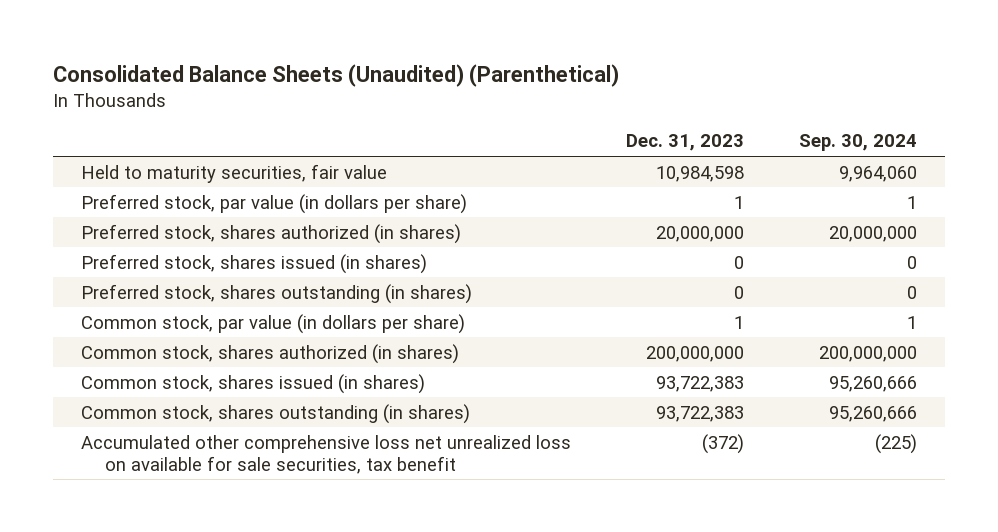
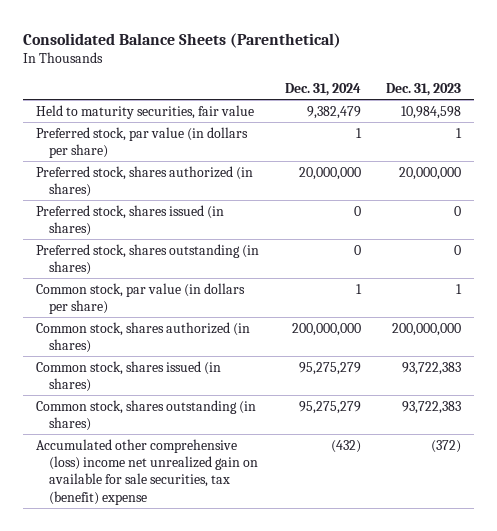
[52,63,619,87] Consolidated Balance Sheets (Unaudited) (Parenthetical) -> [23,32,342,48] Consolidated Balance Sheets (Parenthetical)
[799,134,918,152] Sep. 30, 2024 -> none
none -> [284,82,361,96] Dec. 31, 2024
[80,434,571,474] Accumulated other comprehensive loss net unrealized loss on available for sale securities, tax benefit -> [36,438,259,505] Accumulated other comprehensive (loss) income net unrealized gain on available for sale securities, tax (benefit) expense

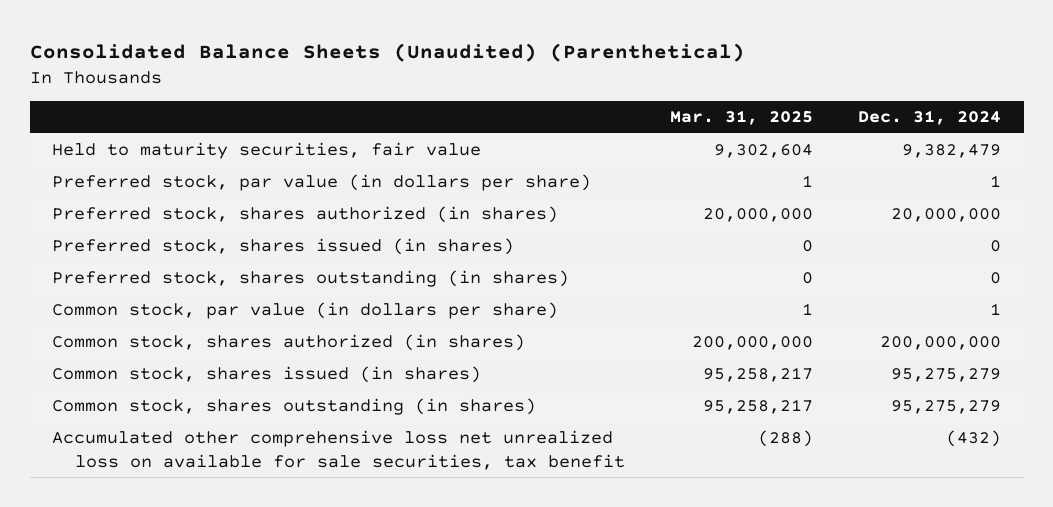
[23,32,342,48] Consolidated Balance Sheets (Parenthetical) -> [29,42,745,62] Consolidated Balance Sheets (Unaudited) (Parenthetical)
[385,82,461,96] Dec. 31, 2023 -> none
none -> [669,110,813,126] Mar. 31, 2025
[36,438,259,505] Accumulated other comprehensive (loss) income net unrealized gain on available for sale securities, tax (benefit) expense -> [52,430,625,470] Accumulated other comprehensive loss net unrealized loss on available for sale securities, tax benefit

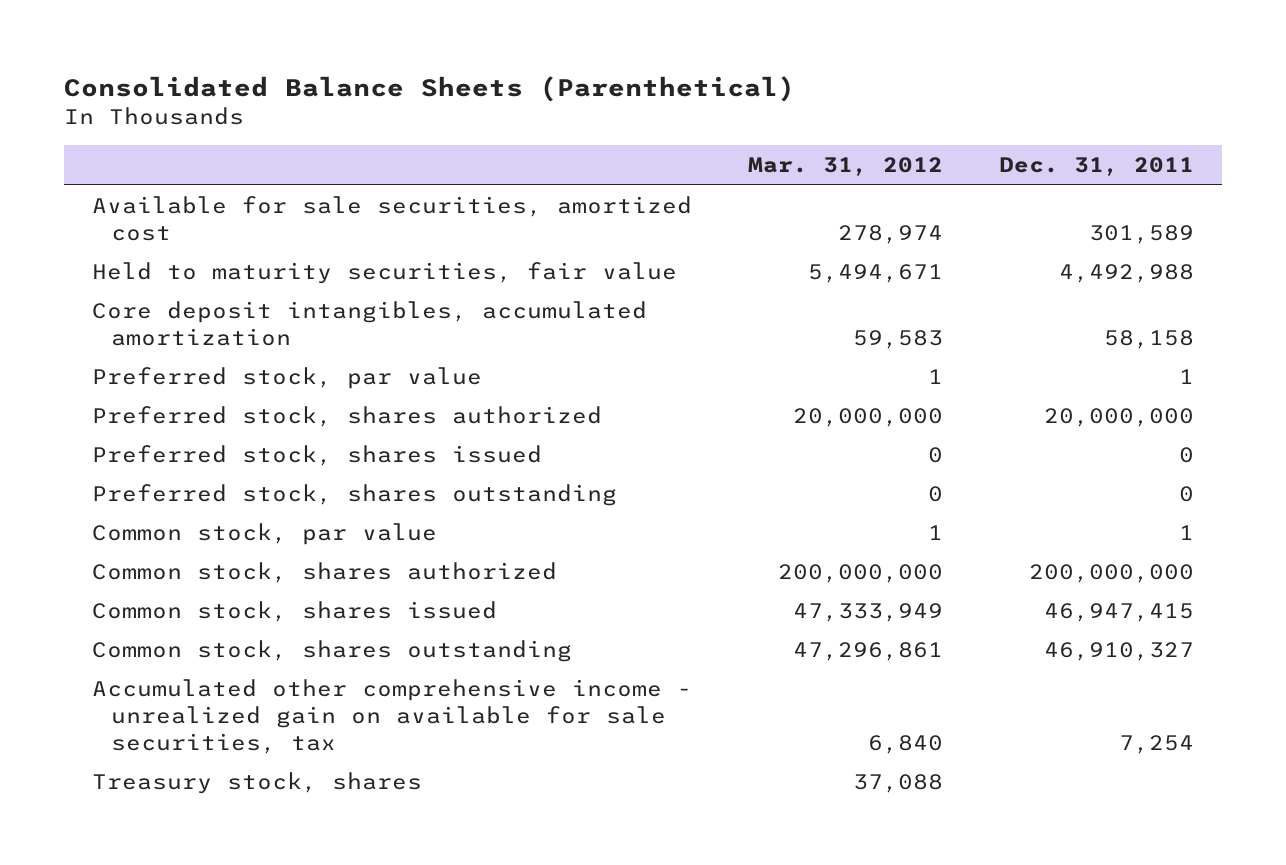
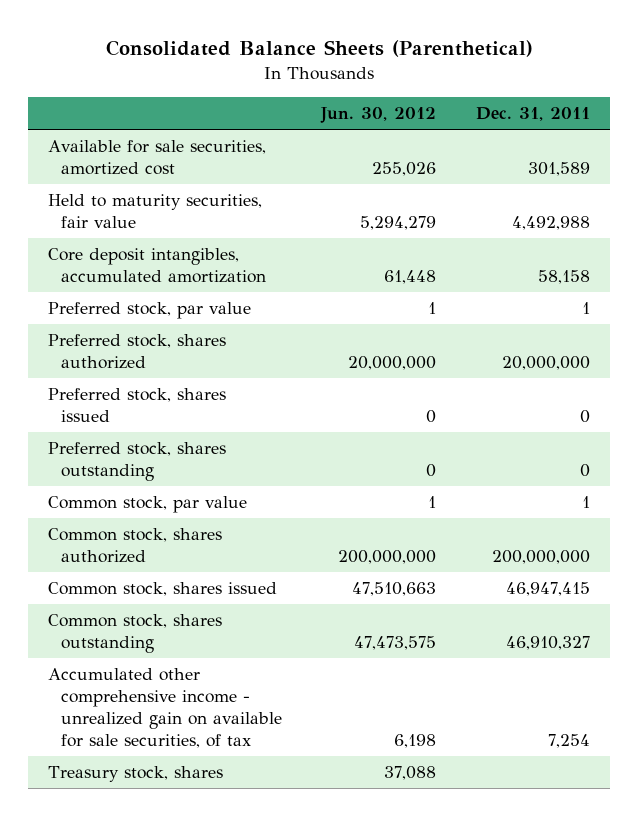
[748,157,944,177] Mar. 31, 2012 -> none
none -> [320,107,437,124] Jun. 30, 2012
[91,679,692,754] Accumulated other comprehensive income - unrealized gain on available for sale securities, tax -> [47,668,282,748] Accumulated other comprehensive income - unrealized gain on available for sale securities, of tax

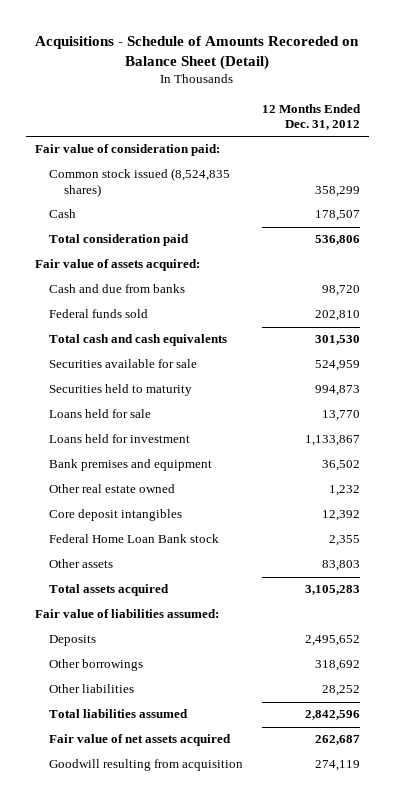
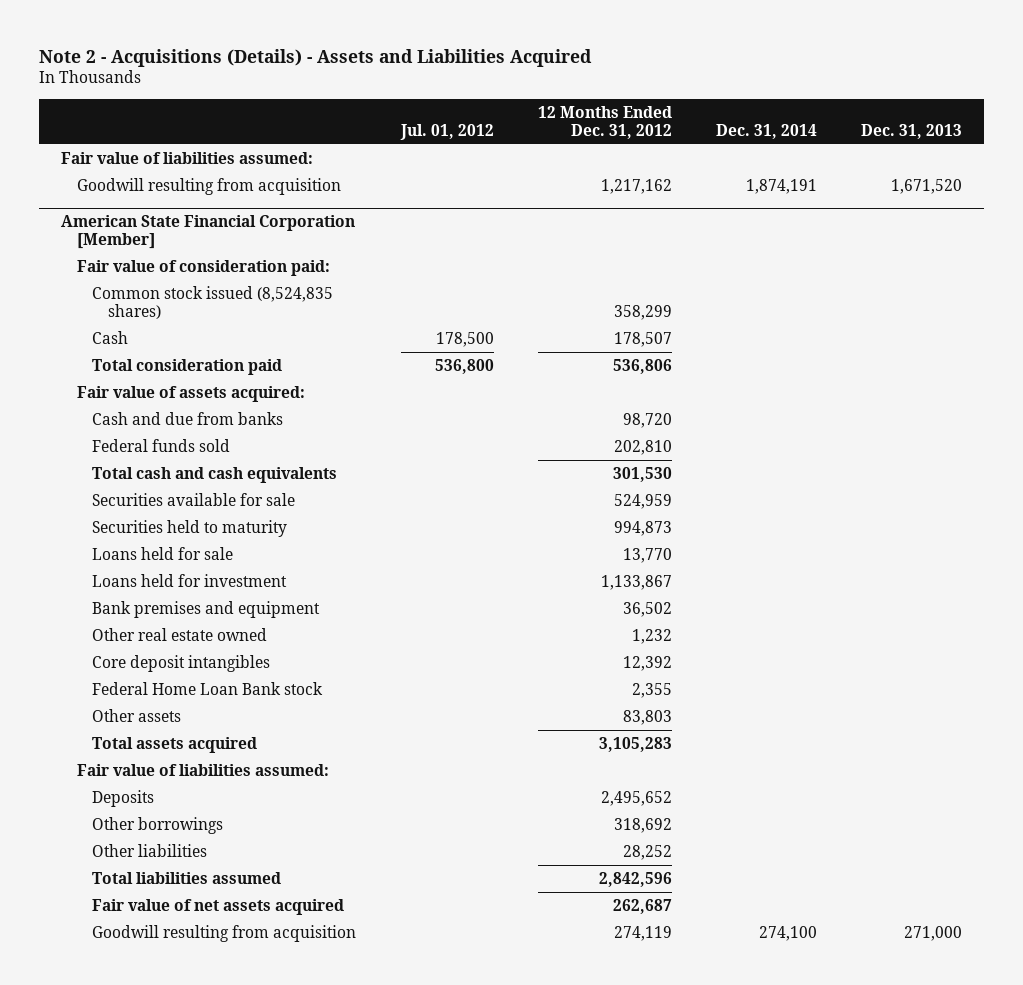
[35,35,360,70] Acquisitions - Schedule of Amounts Recoreded on Balance Sheet (Detail) -> [38,48,592,67] Note 2 - Acquisitions (Details) - Assets and Liabilities Acquired
none -> [399,124,494,141] Jul. 01, 2012
none -> [716,124,818,140] Dec. 31, 2014
none -> [861,124,963,140] Dec. 31, 2013
none -> [60,151,313,164] Fair value of liabilities assumed:
none -> [76,177,341,195] Goodwill resulting from acquisition
none -> [60,214,355,250] American State Financial Corporation [Member]

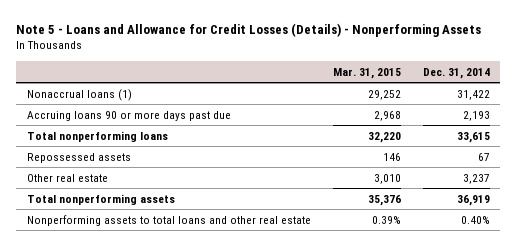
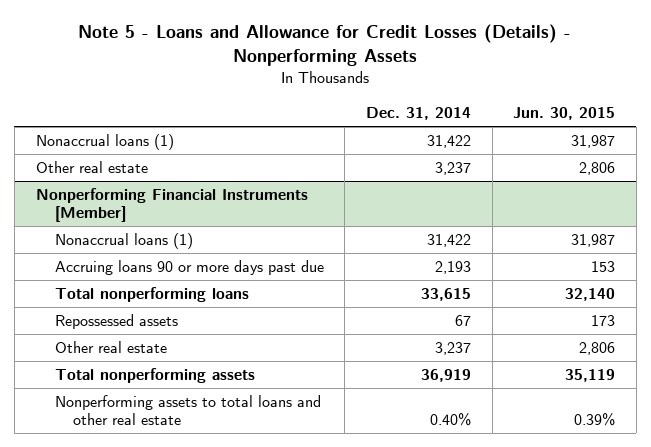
[332,67,401,79] Mar. 31, 2015 -> none
none -> [513,106,616,120] Jun. 30, 2015
none -> [35,161,148,174] Other real estate
none -> [35,188,308,223] Nonperforming Financial Instruments [Member]
none -> [54,233,193,250] Nonaccrual loans (1)

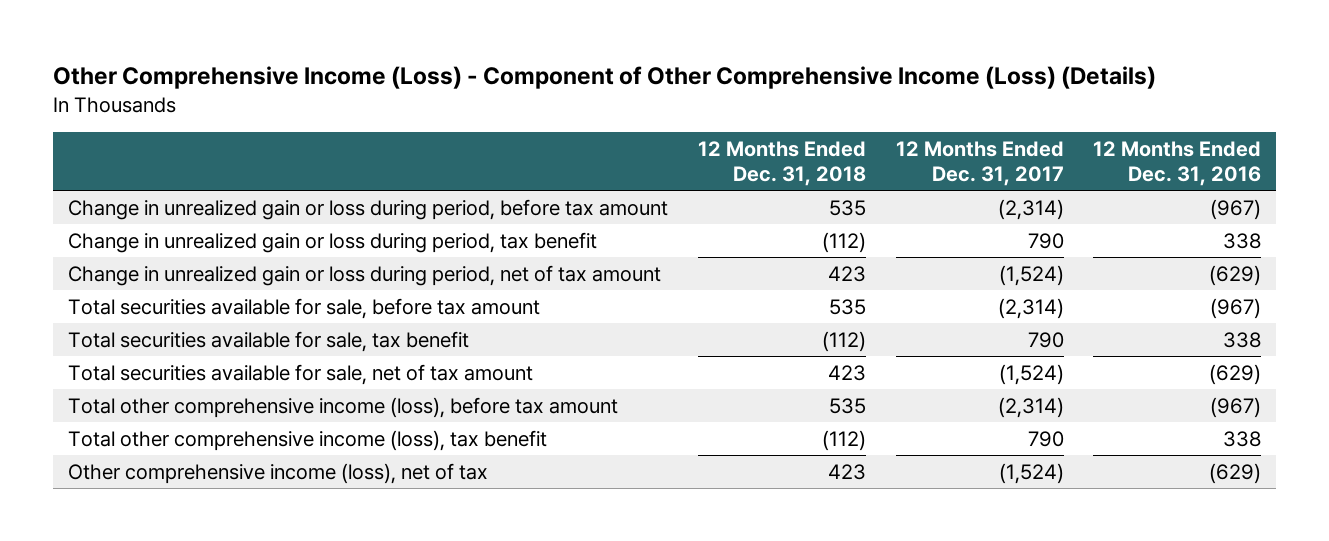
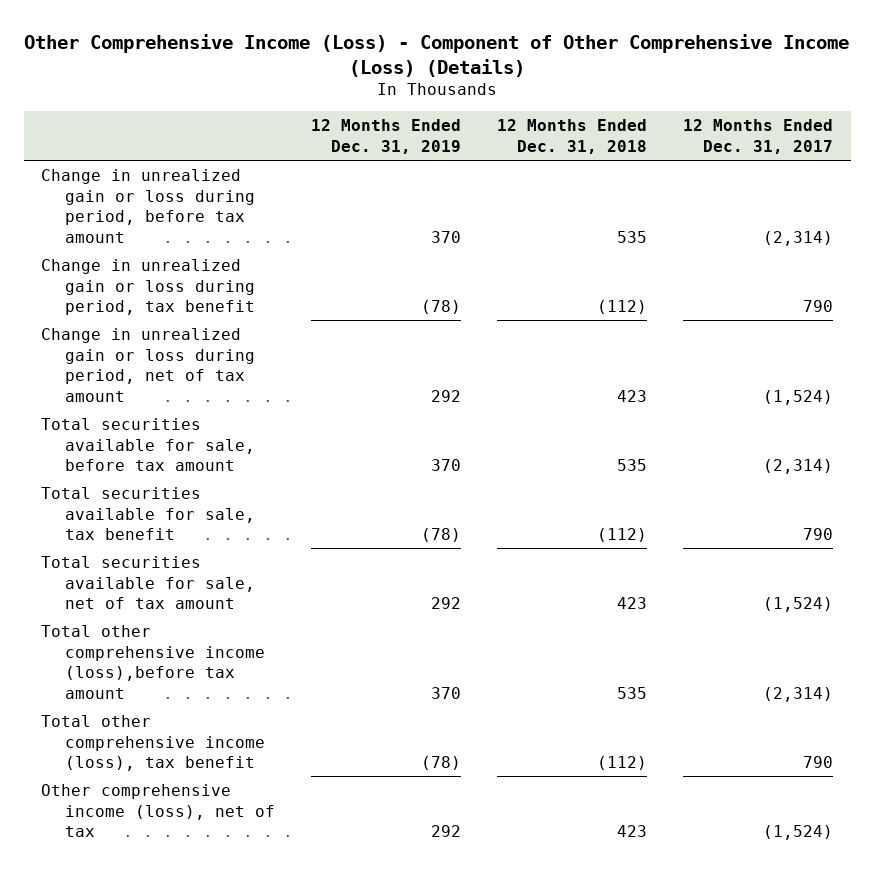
[1093,140,1262,186] 12 Months Ended Dec. 31, 2016 -> none
none -> [311,119,462,155] 12 Months Ended Dec. 31, 2019
[67,396,618,418] Total other comprehensive income (loss), before tax amount -> [41,624,266,700] Total other comprehensive income (loss),before tax amount

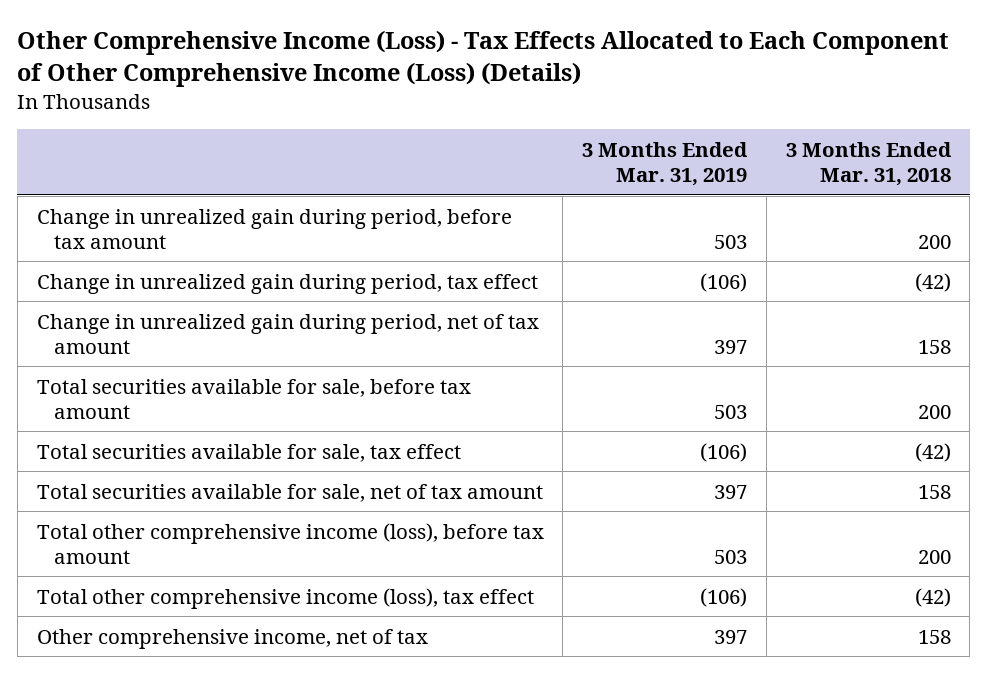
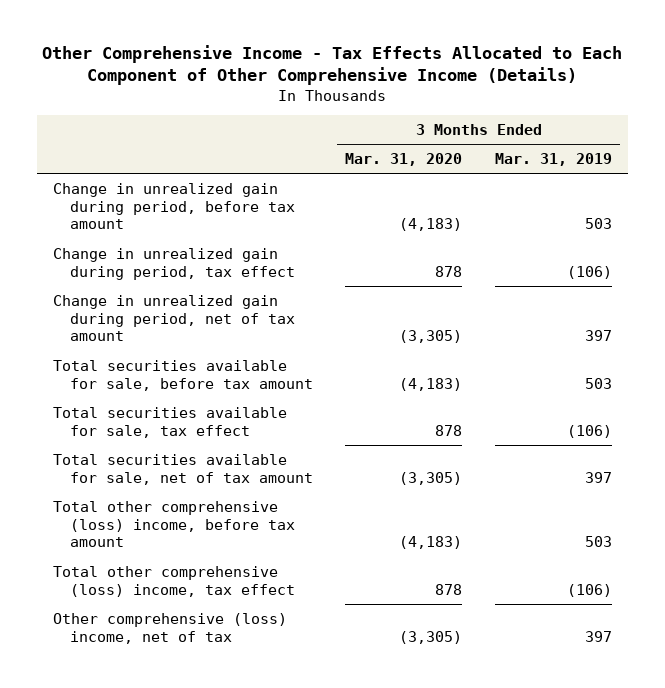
[17,30,950,88] Other Comprehensive Income (Loss) - Tax Effects Allocated to Each Component of Other Comprehensive Income (Loss) (Details) -> [42,45,623,86] Other Comprehensive Income - Tax Effects Allocated to Each Component of Other Comprehensive Income (Details)
[785,141,952,186] 3 Months Ended Mar. 31, 2018 -> none
none -> [345,152,463,166] Mar. 31, 2020
[36,522,544,564] Total other comprehensive income (loss), before tax amount -> [52,500,296,548] Total other comprehensive (loss) income, before tax amount
[36,587,534,609] Total other comprehensive income (loss), tax effect -> [52,565,296,597] Total other comprehensive (loss) income, tax effect
[36,628,428,649] Other comprehensive income, net of tax -> [52,612,287,644] Other comprehensive (loss) income, net of tax

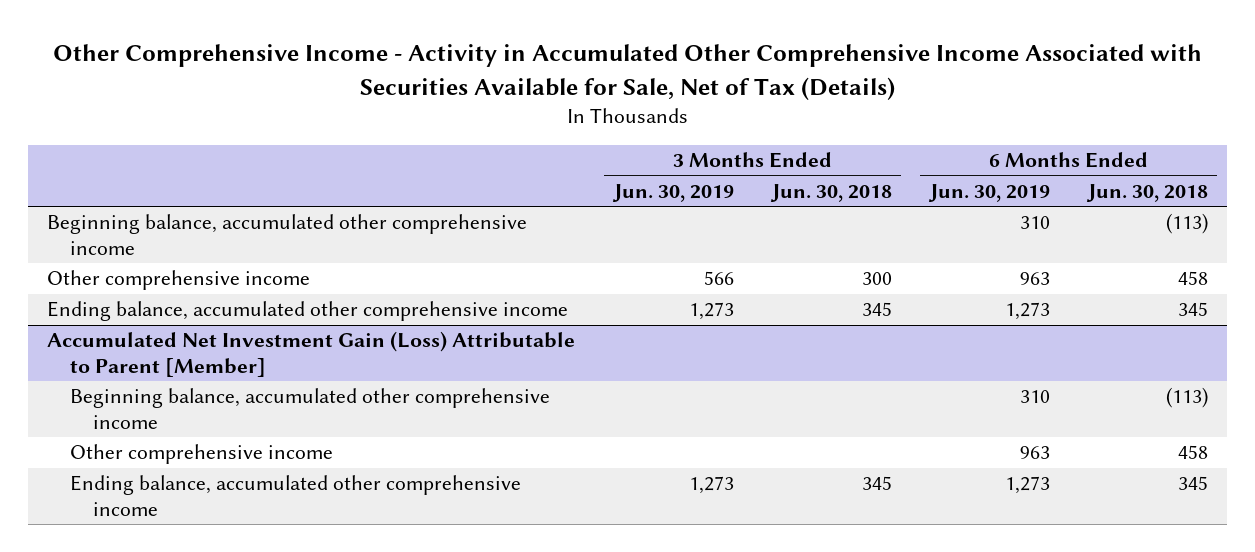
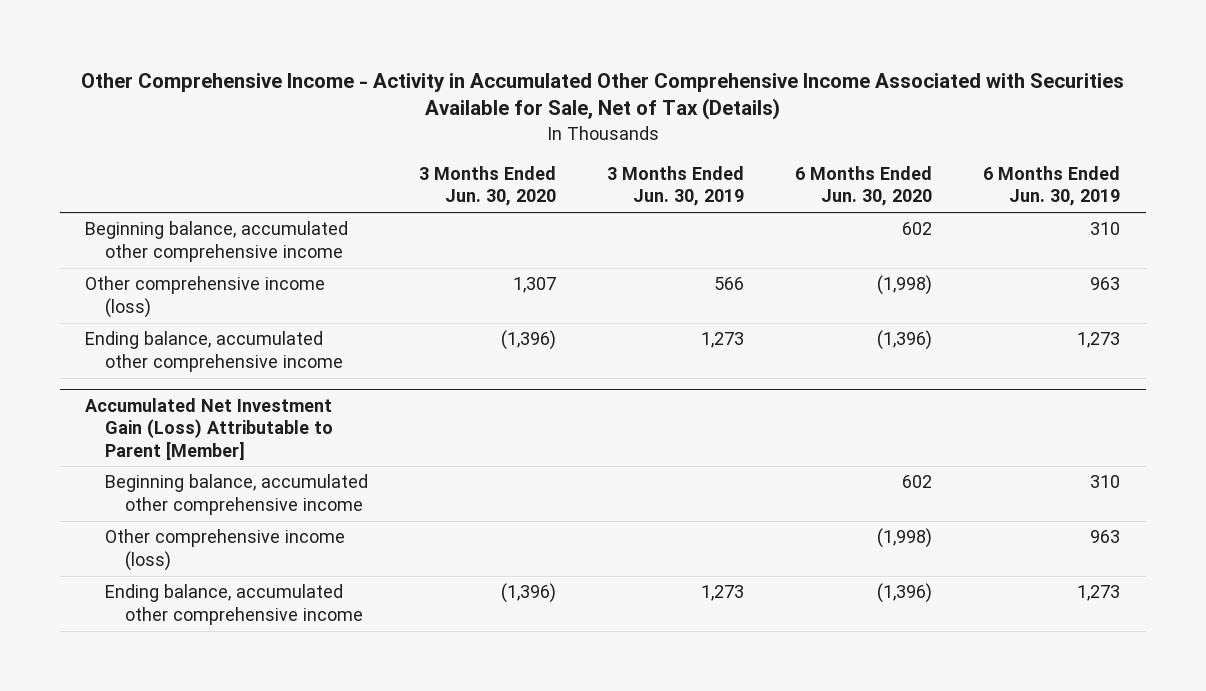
[769,183,892,202] Jun. 30, 2018 -> none
[1085,183,1208,202] Jun. 30, 2018 -> none
none -> [419,165,557,207] 3 Months Ended Jun. 30, 2020
none -> [795,165,933,207] 6 Months Ended Jun. 30, 2020
[47,270,311,291] Other comprehensive income -> [85,276,326,318] Other comprehensive income (loss)
[70,444,334,465] Other comprehensive income -> [105,529,346,571] Other comprehensive income (loss)

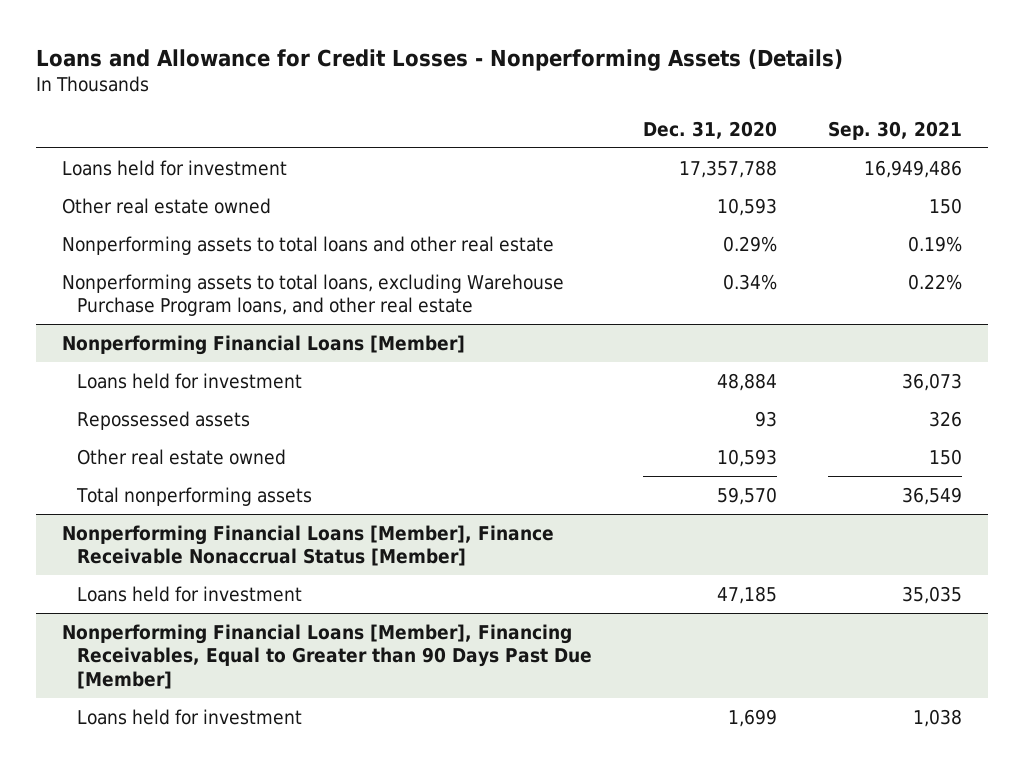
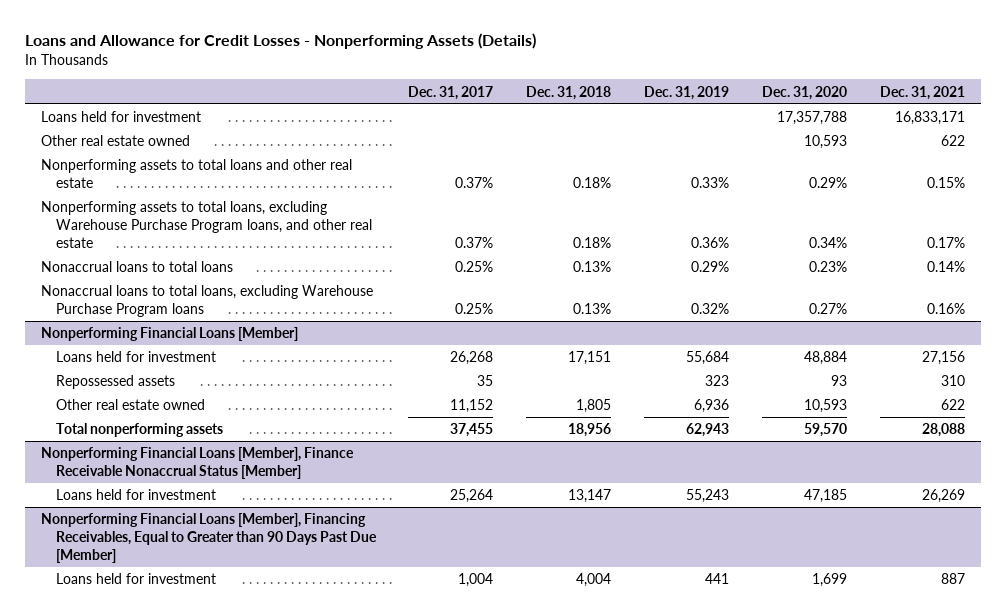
[828,120,963,140] Sep. 30, 2021 -> none
none -> [408,85,494,100] Dec. 31, 2017
none -> [526,85,612,100] Dec. 31, 2018
none -> [643,85,729,100] Dec. 31, 2019
none -> [879,85,965,100] Dec. 31, 2021
none -> [41,261,234,273] Nonaccrual loans to total loans
none -> [41,285,374,318] Nonaccrual loans to total loans, excluding Warehouse Purchase Program loans

